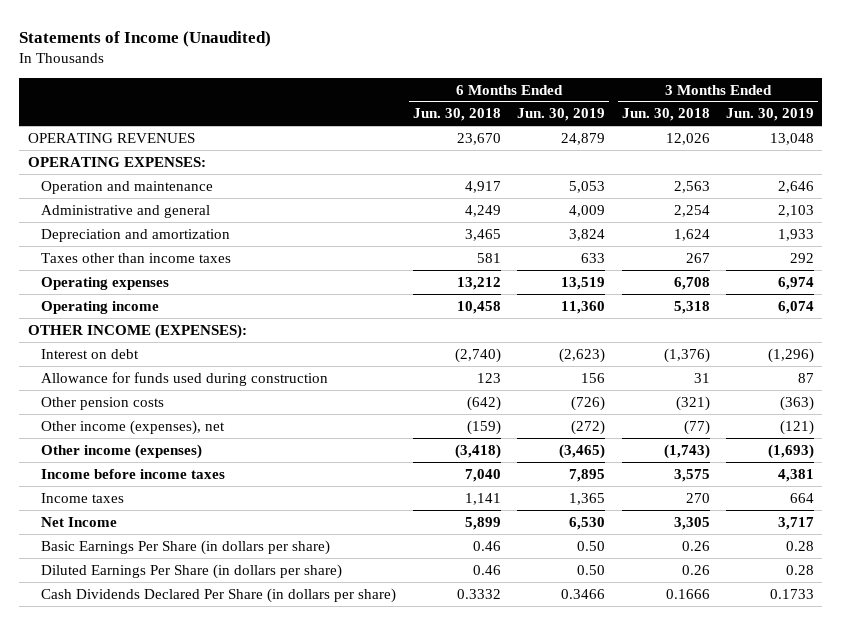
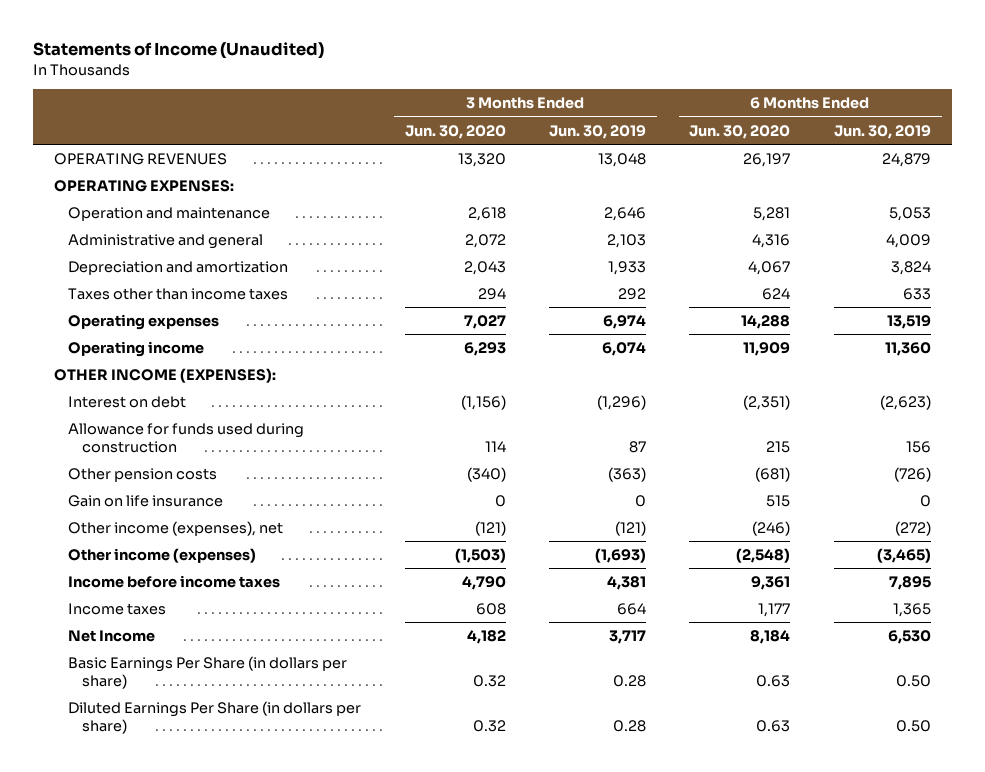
[412,108,501,122] Jun. 30, 2018 -> none
[621,108,710,122] Jun. 30, 2018 -> none
none -> [404,124,506,139] Jun. 30, 2020
none -> [689,124,791,139] Jun. 30, 2020
none -> [68,495,224,508] Gain on life insurance
[41,587,397,603] Cash Dividends Declared Per Share (in dollars per share) -> none

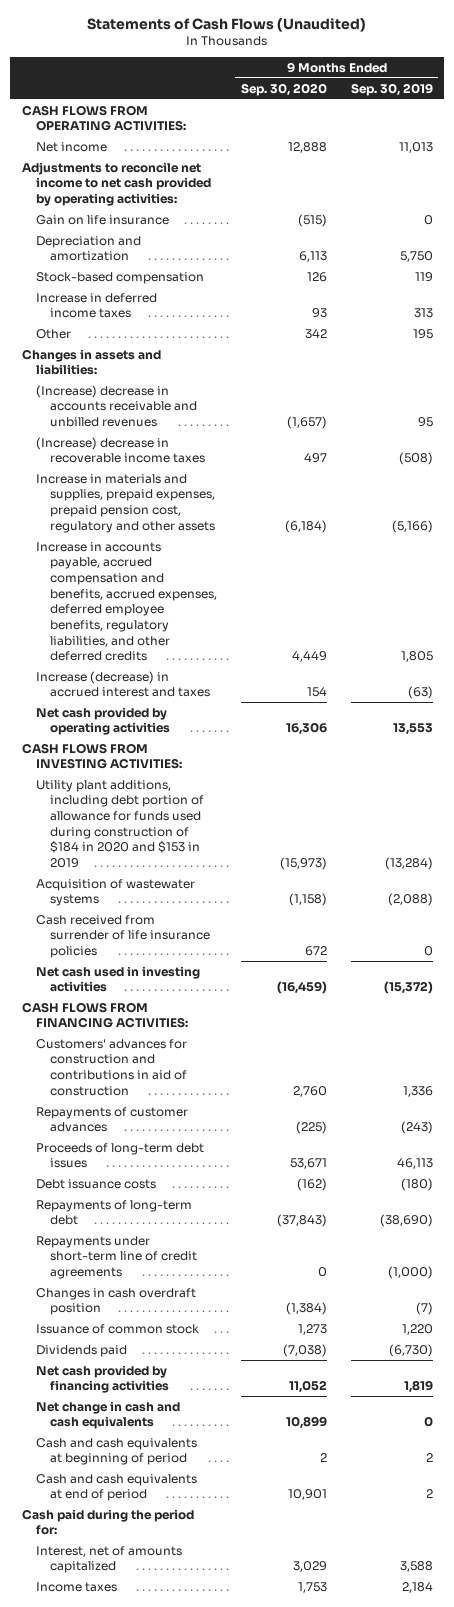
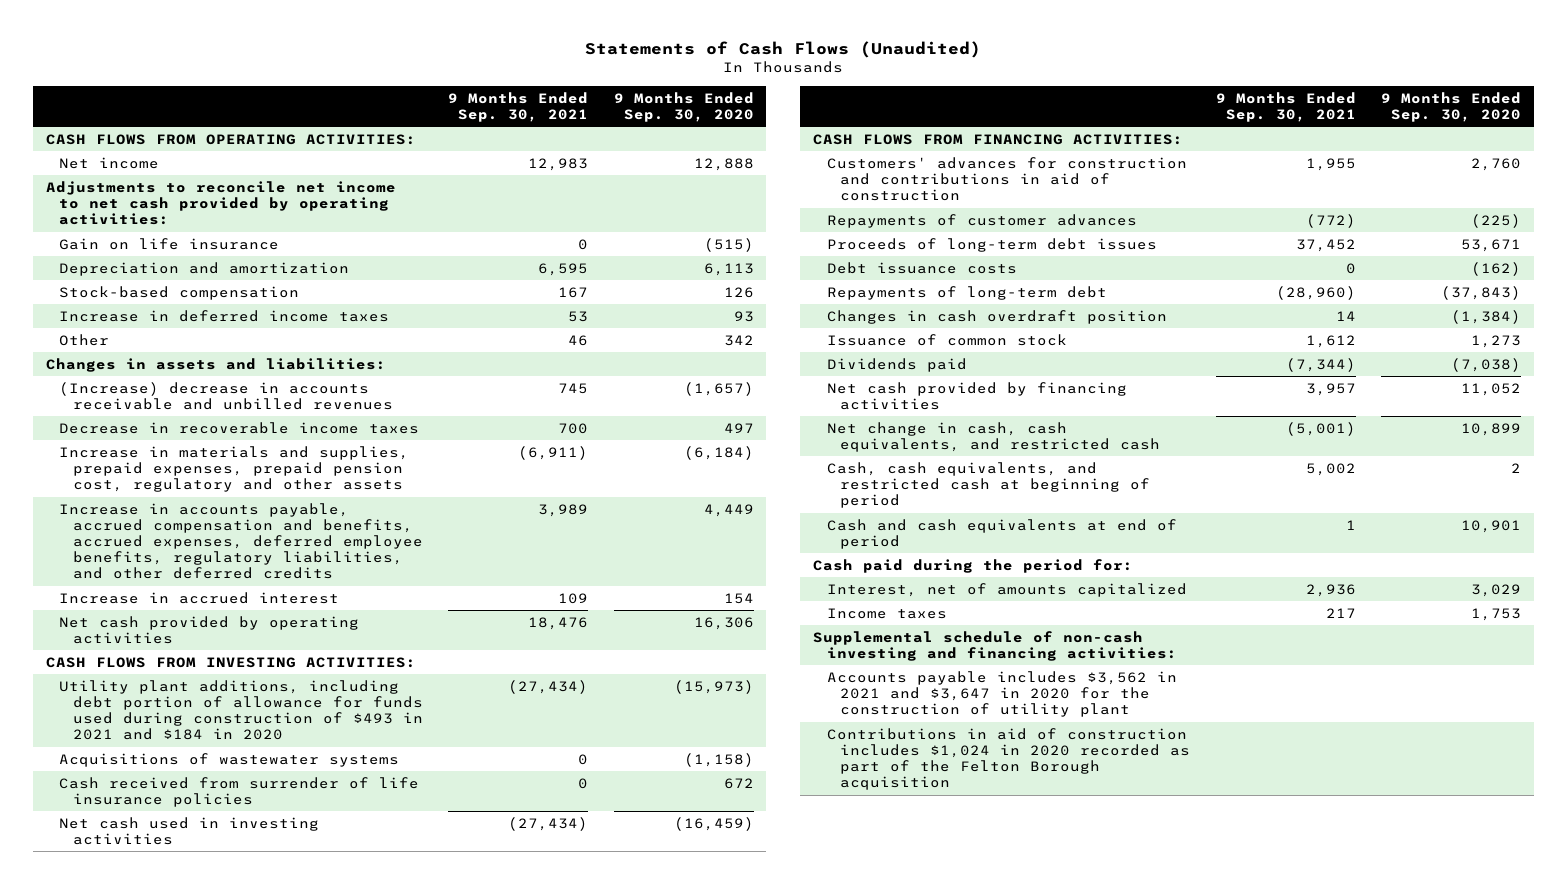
[350,82,433,96] Sep. 30, 2019 -> none
none -> [448,91,589,122] 9 Months Ended Sep. 30, 2021
[35,436,205,464] (Increase) decrease in recoverable income taxes -> [59,421,420,434] Decrease in recoverable income taxes
[35,670,210,698] Increase (decrease) in accrued interest and taxes -> [59,591,340,604] Increase in accrued interest
[35,779,204,869] Utility plant additions, including debt portion of allowance for funds used during construction of $184 in 2020 and $153 in 2019 -> [59,679,423,741] Utility plant additions, including debt portion of allowance for funds used during construction of $493 in 2021 and $184 in 2020
[35,878,195,907] Acquisition of wastewater systems -> [59,752,400,767] Acquisitions of wastewater systems
[35,1235,197,1280] Repayments under short-term line of credit agreements -> none
[35,1400,180,1430] Net change in cash and cash equivalents -> [826,421,1161,452] Net change in cash, cash equivalents, and restricted cash
[35,1437,197,1466] Cash and cash equivalents at beginning of period -> [826,461,1151,509] Cash, cash equivalents, and restricted cash at beginning of period
none -> [813,630,1177,661] Supplemental schedule of non-cash investing and financing activities:
none -> [826,670,1177,718] Accounts payable includes $3,562 in 2021 and $3,647 in 2020 for the construction of utility plant
none -> [826,727,1191,791] Contributions in aid of construction includes $1,024 in 2020 recorded as part of the Felton Borough acquisition

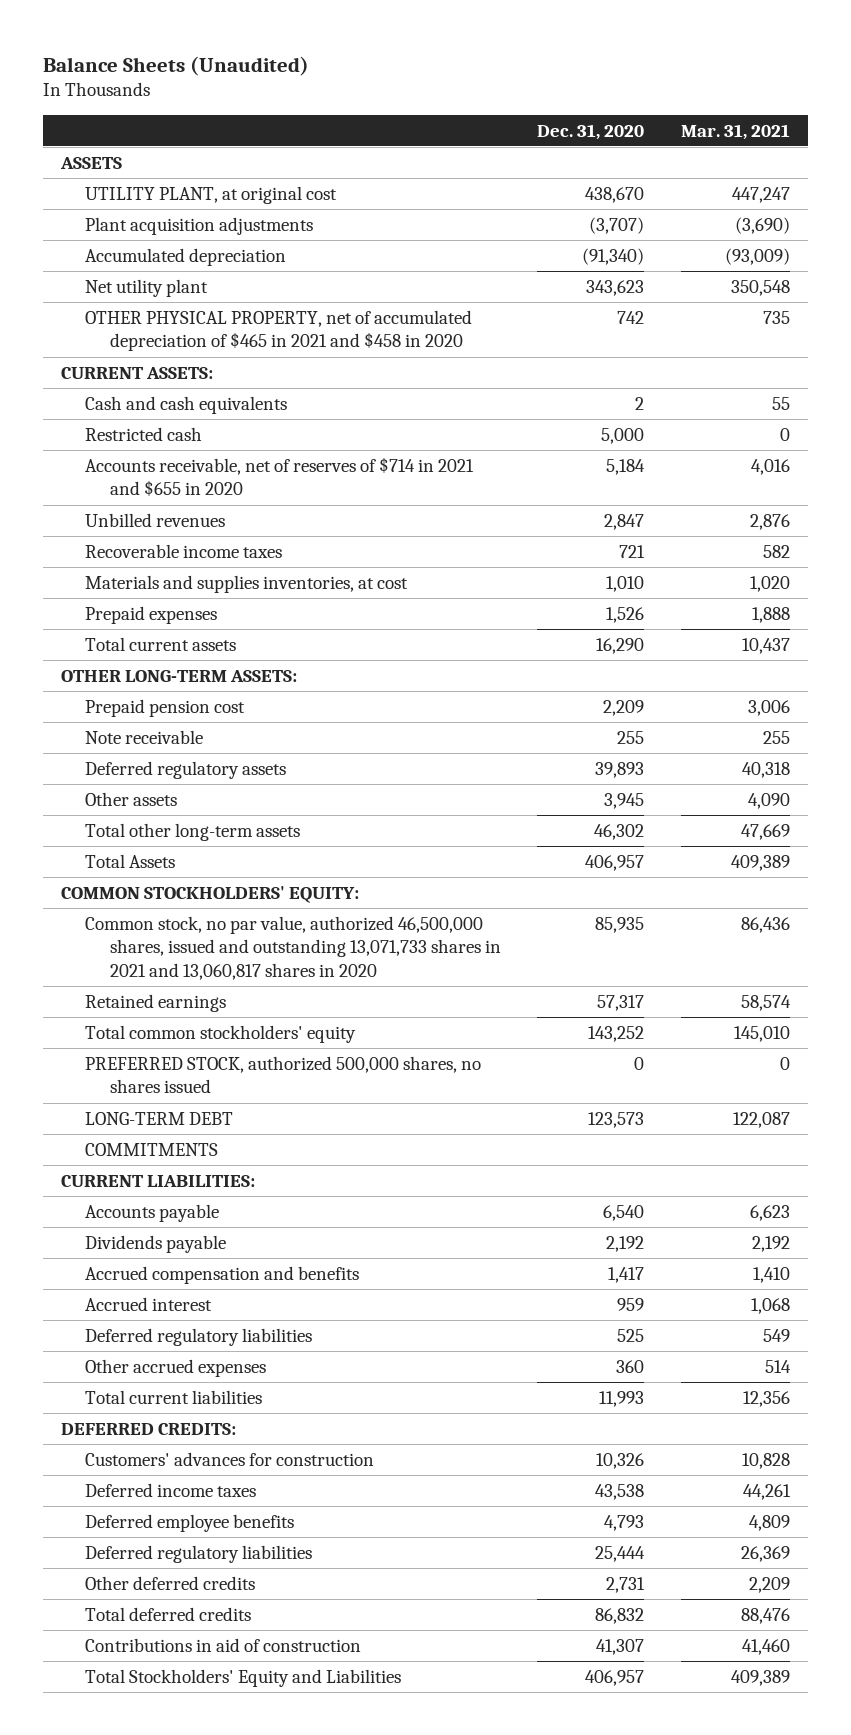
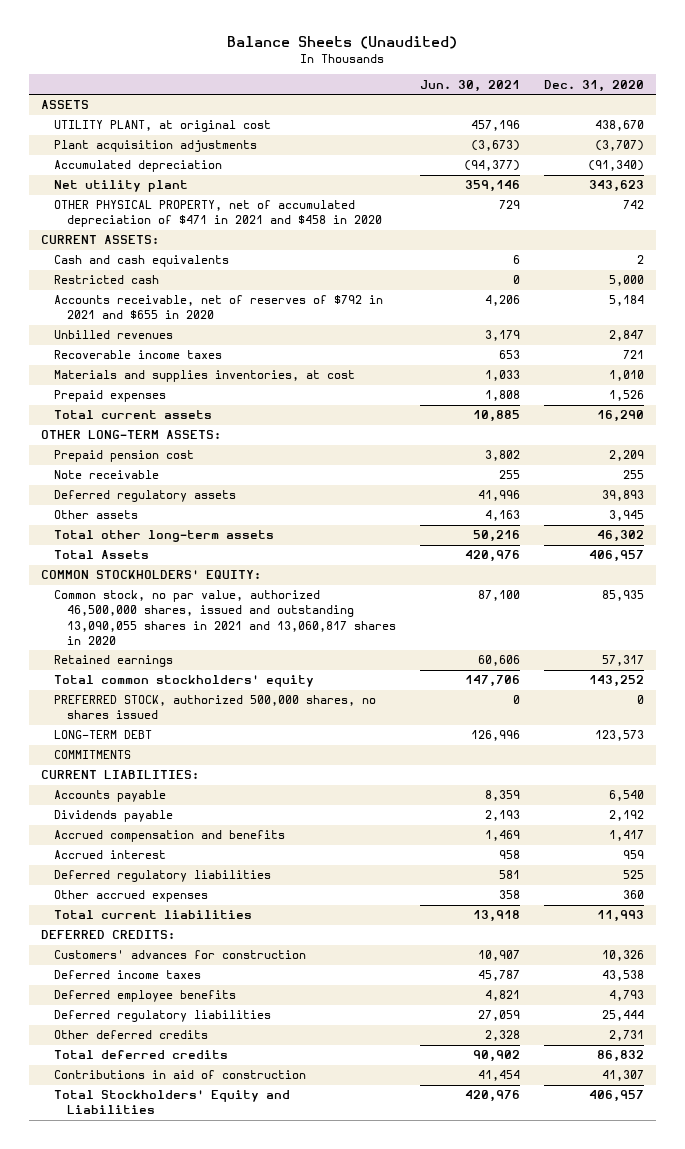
[680,123,790,140] Mar. 31, 2021 -> none
none -> [420,79,521,92] Jun. 30, 2021
[85,309,473,352] OTHER PHYSICAL PROPERTY, net of accumulated depreciation of $465 in 2021 and $458 in 2020 -> [54,200,383,228] OTHER PHYSICAL PROPERTY, net of accumulated depreciation of $471 in 2021 and $458 in 2020
[85,456,475,497] Accounts receivable, net of reserves of $714 in 2021 and $655 in 2020 -> [54,295,384,320] Accounts receivable, net of reserves of $792 in 2021 and $655 in 2020
[85,915,501,981] Common stock, no par value, authorized 46,500,000 shares, issued and outstanding 13,071,733 shares in 2021 and 13,060,817 shares in 2020 -> [54,590,397,645] Common stock, no par value, authorized 46,500,000 shares, issued and outstanding 13,090,055 shares in 2021 and 13,060,817 shares in 2020

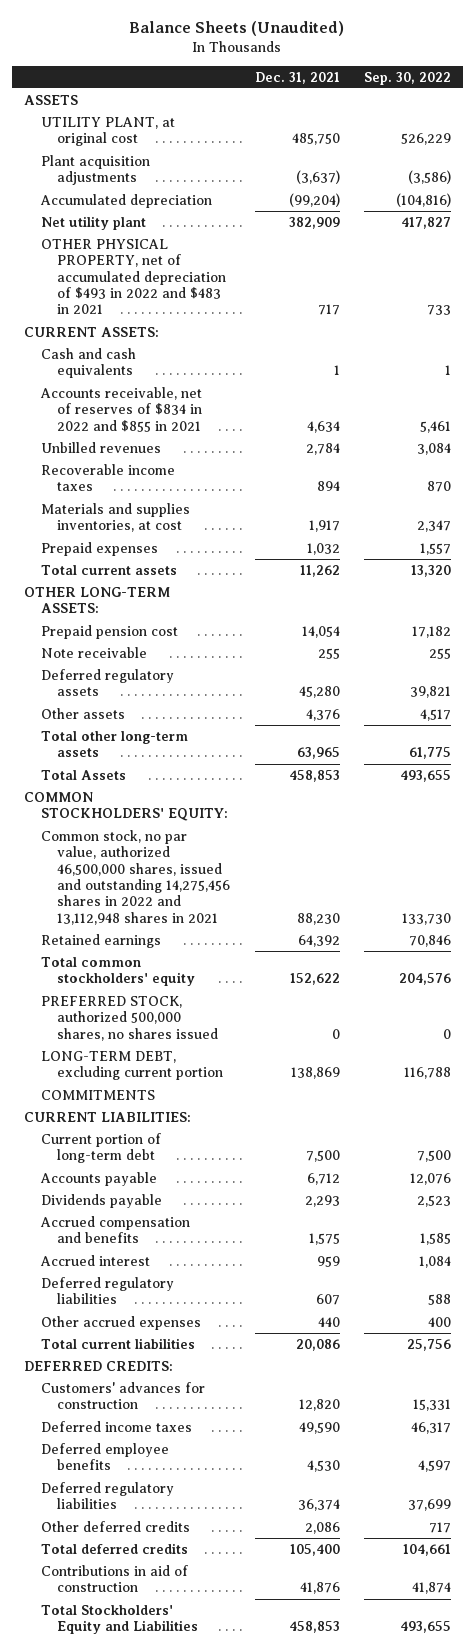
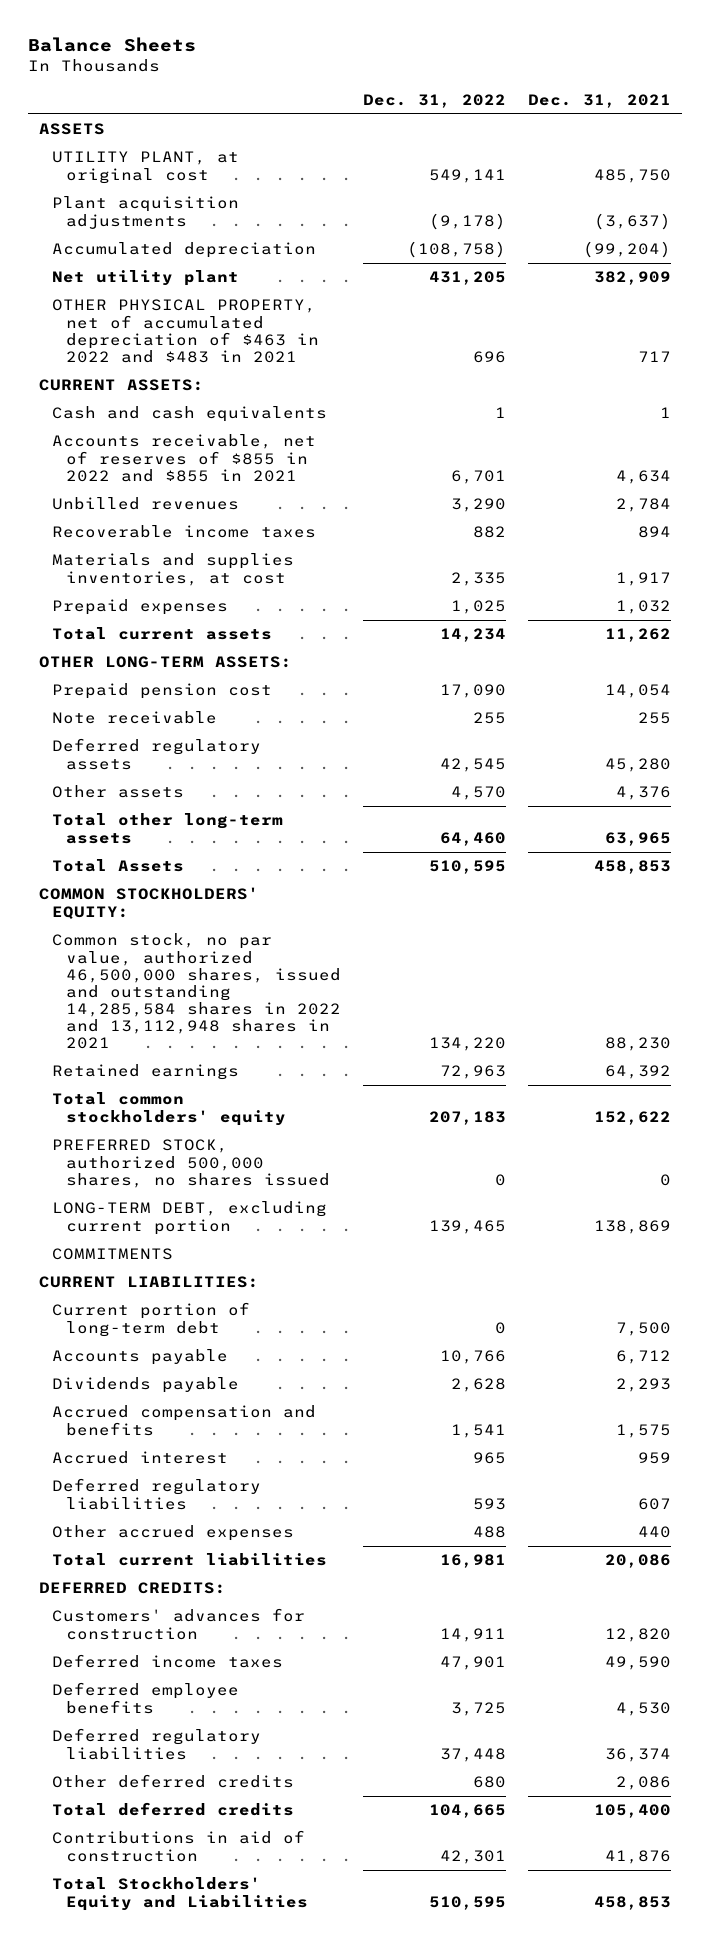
[129,21,345,37] Balance Sheets (Unaudited) -> [27,36,196,52] Balance Sheets
[363,71,451,85] Sep. 30, 2022 -> none
none -> [362,93,506,108] Dec. 31, 2022
[40,238,227,315] OTHER PHYSICAL PROPERTY, net of accumulated depreciation of $493 in 2022 and $483 in 2021 -> [52,299,320,363] OTHER PHYSICAL PROPERTY, net of accumulated depreciation of $463 in 2022 and $483 in 2021
[39,386,203,432] Accounts receivable, net of reserves of $834 in 2022 and $855 in 2021 -> [52,434,317,482] Accounts receivable, net of reserves of $855 in 2022 and $855 in 2021
[40,829,231,925] Common stock, no par value, authorized 46,500,000 shares, issued and outstanding 14,275,456 shares in 2022 and 13,112,948 shares in 2021 -> [52,933,342,1050] Common stock, no par value, authorized 46,500,000 shares, issued and outstanding 14,285,584 shares in 2022 and 13,112,948 shares in 2021

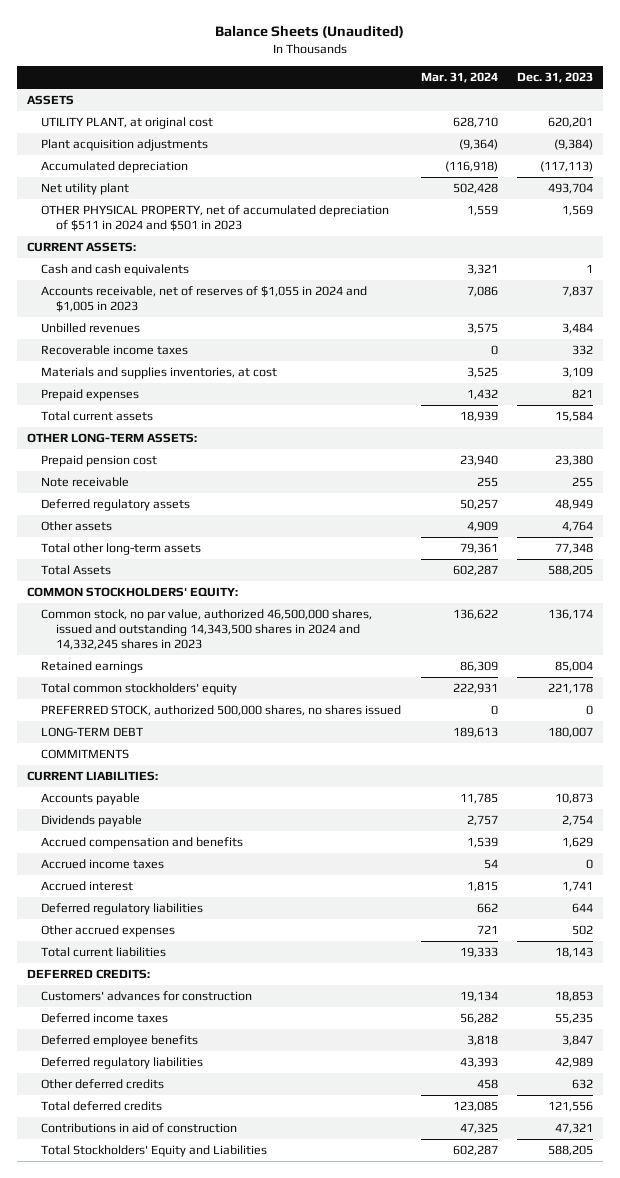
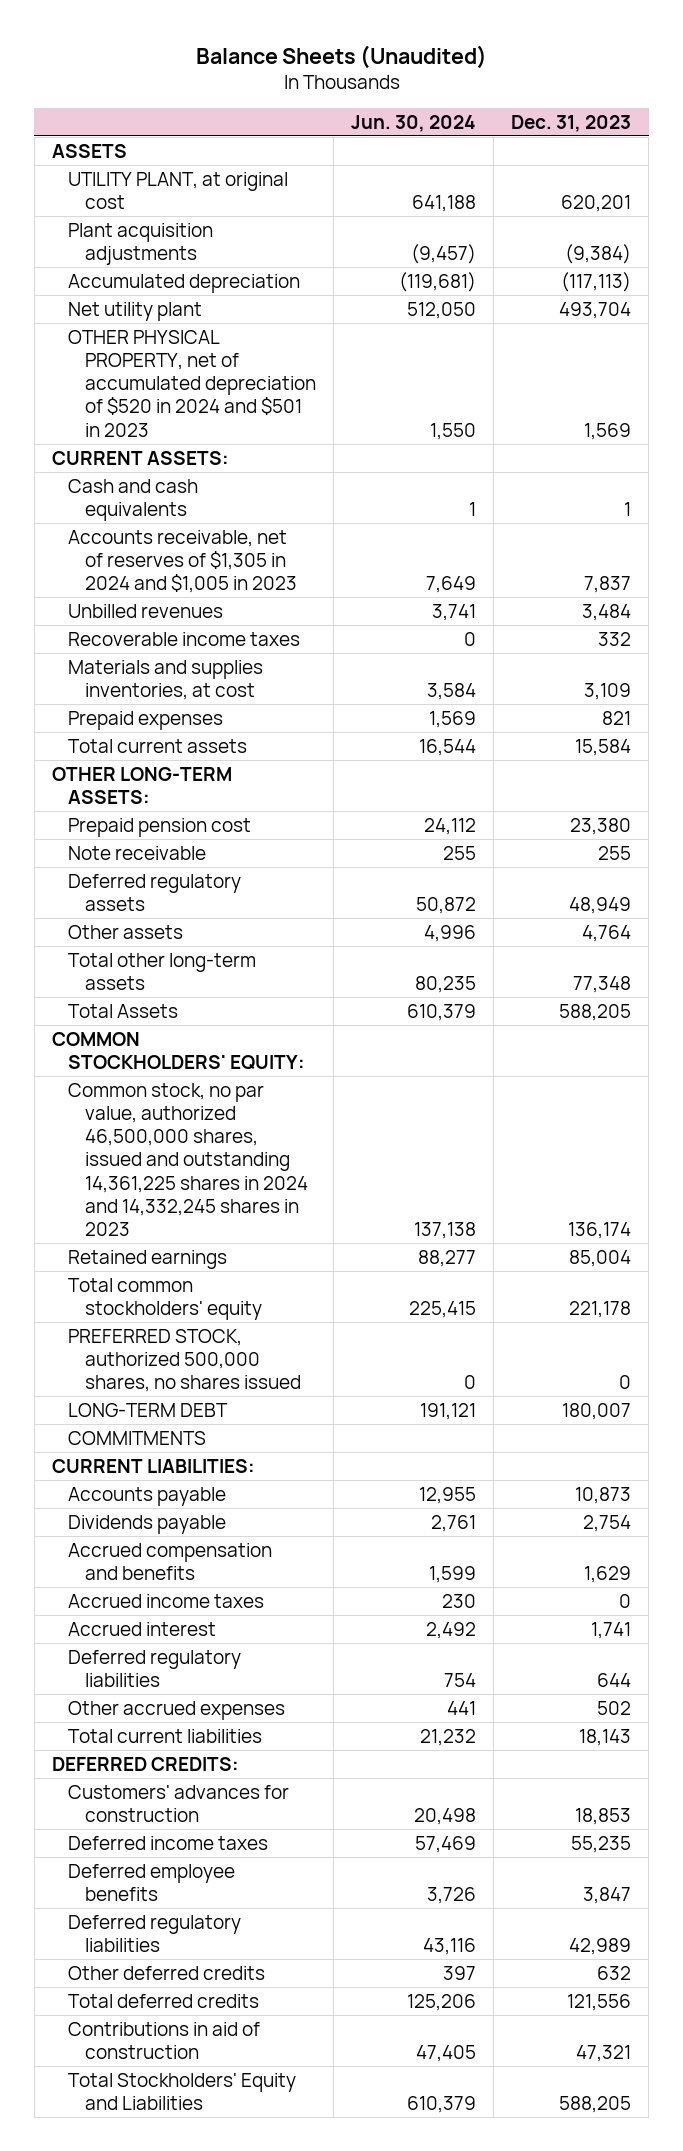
[420,72,498,84] Mar. 31, 2024 -> none
none -> [350,114,476,132] Jun. 30, 2024
[41,205,390,231] OTHER PHYSICAL PROPERTY, net of accumulated depreciation of $511 in 2024 and $501 in 2023 -> [68,329,316,437] OTHER PHYSICAL PROPERTY, net of accumulated depreciation of $520 in 2024 and $501 in 2023
[41,286,368,312] Accounts receivable, net of reserves of $1,055 in 2024 and $1,005 in 2023 -> [68,529,297,594] Accounts receivable, net of reserves of $1,305 in 2024 and $1,005 in 2023
[41,609,373,650] Common stock, no par value, authorized 46,500,000 shares, issued and outstanding 14,343,500 shares in 2024 and 14,332,245 shares in 2023 -> [68,1082,308,1236] Common stock, no par value, authorized 46,500,000 shares, issued and outstanding 14,361,225 shares in 2024 and 14,332,245 shares in 2023

